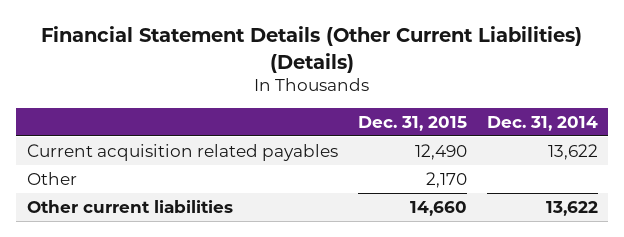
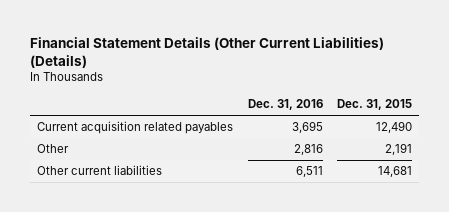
[486,115,598,131] Dec. 31, 2014 -> none
none -> [247,99,323,111] Dec. 31, 2016
[425,171,467,188] 2,170 -> [385,143,413,156] 2,191
[409,200,467,216] 14,660 -> [378,166,413,178] 14,681

